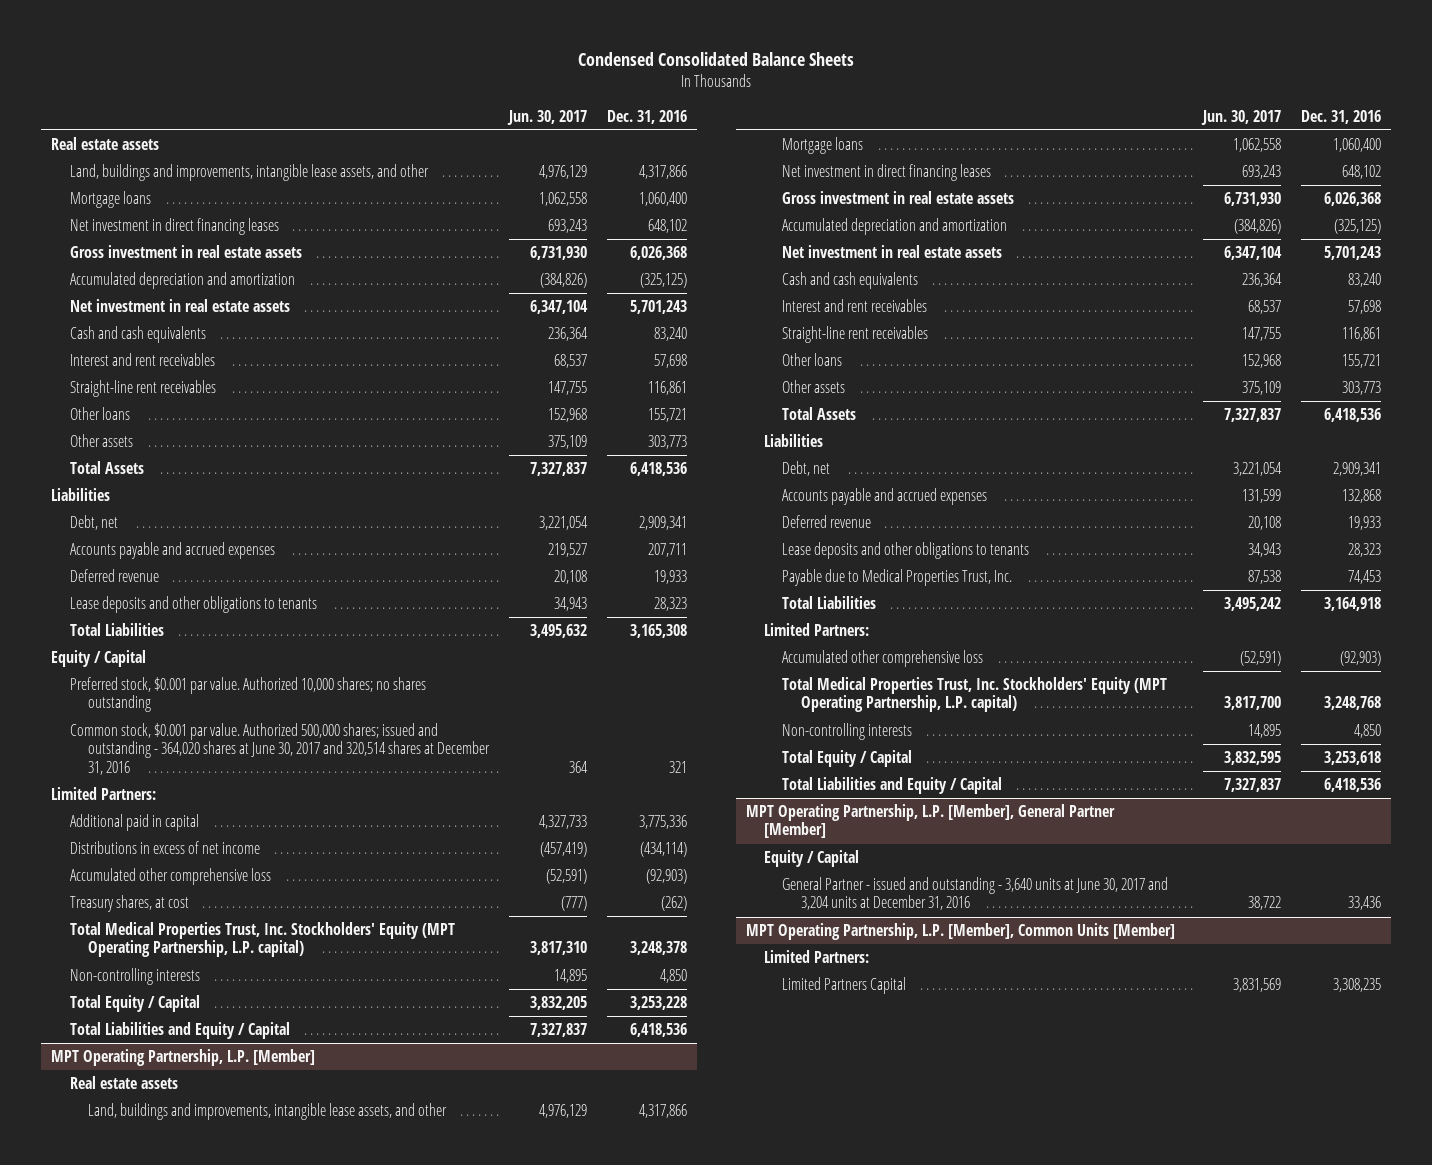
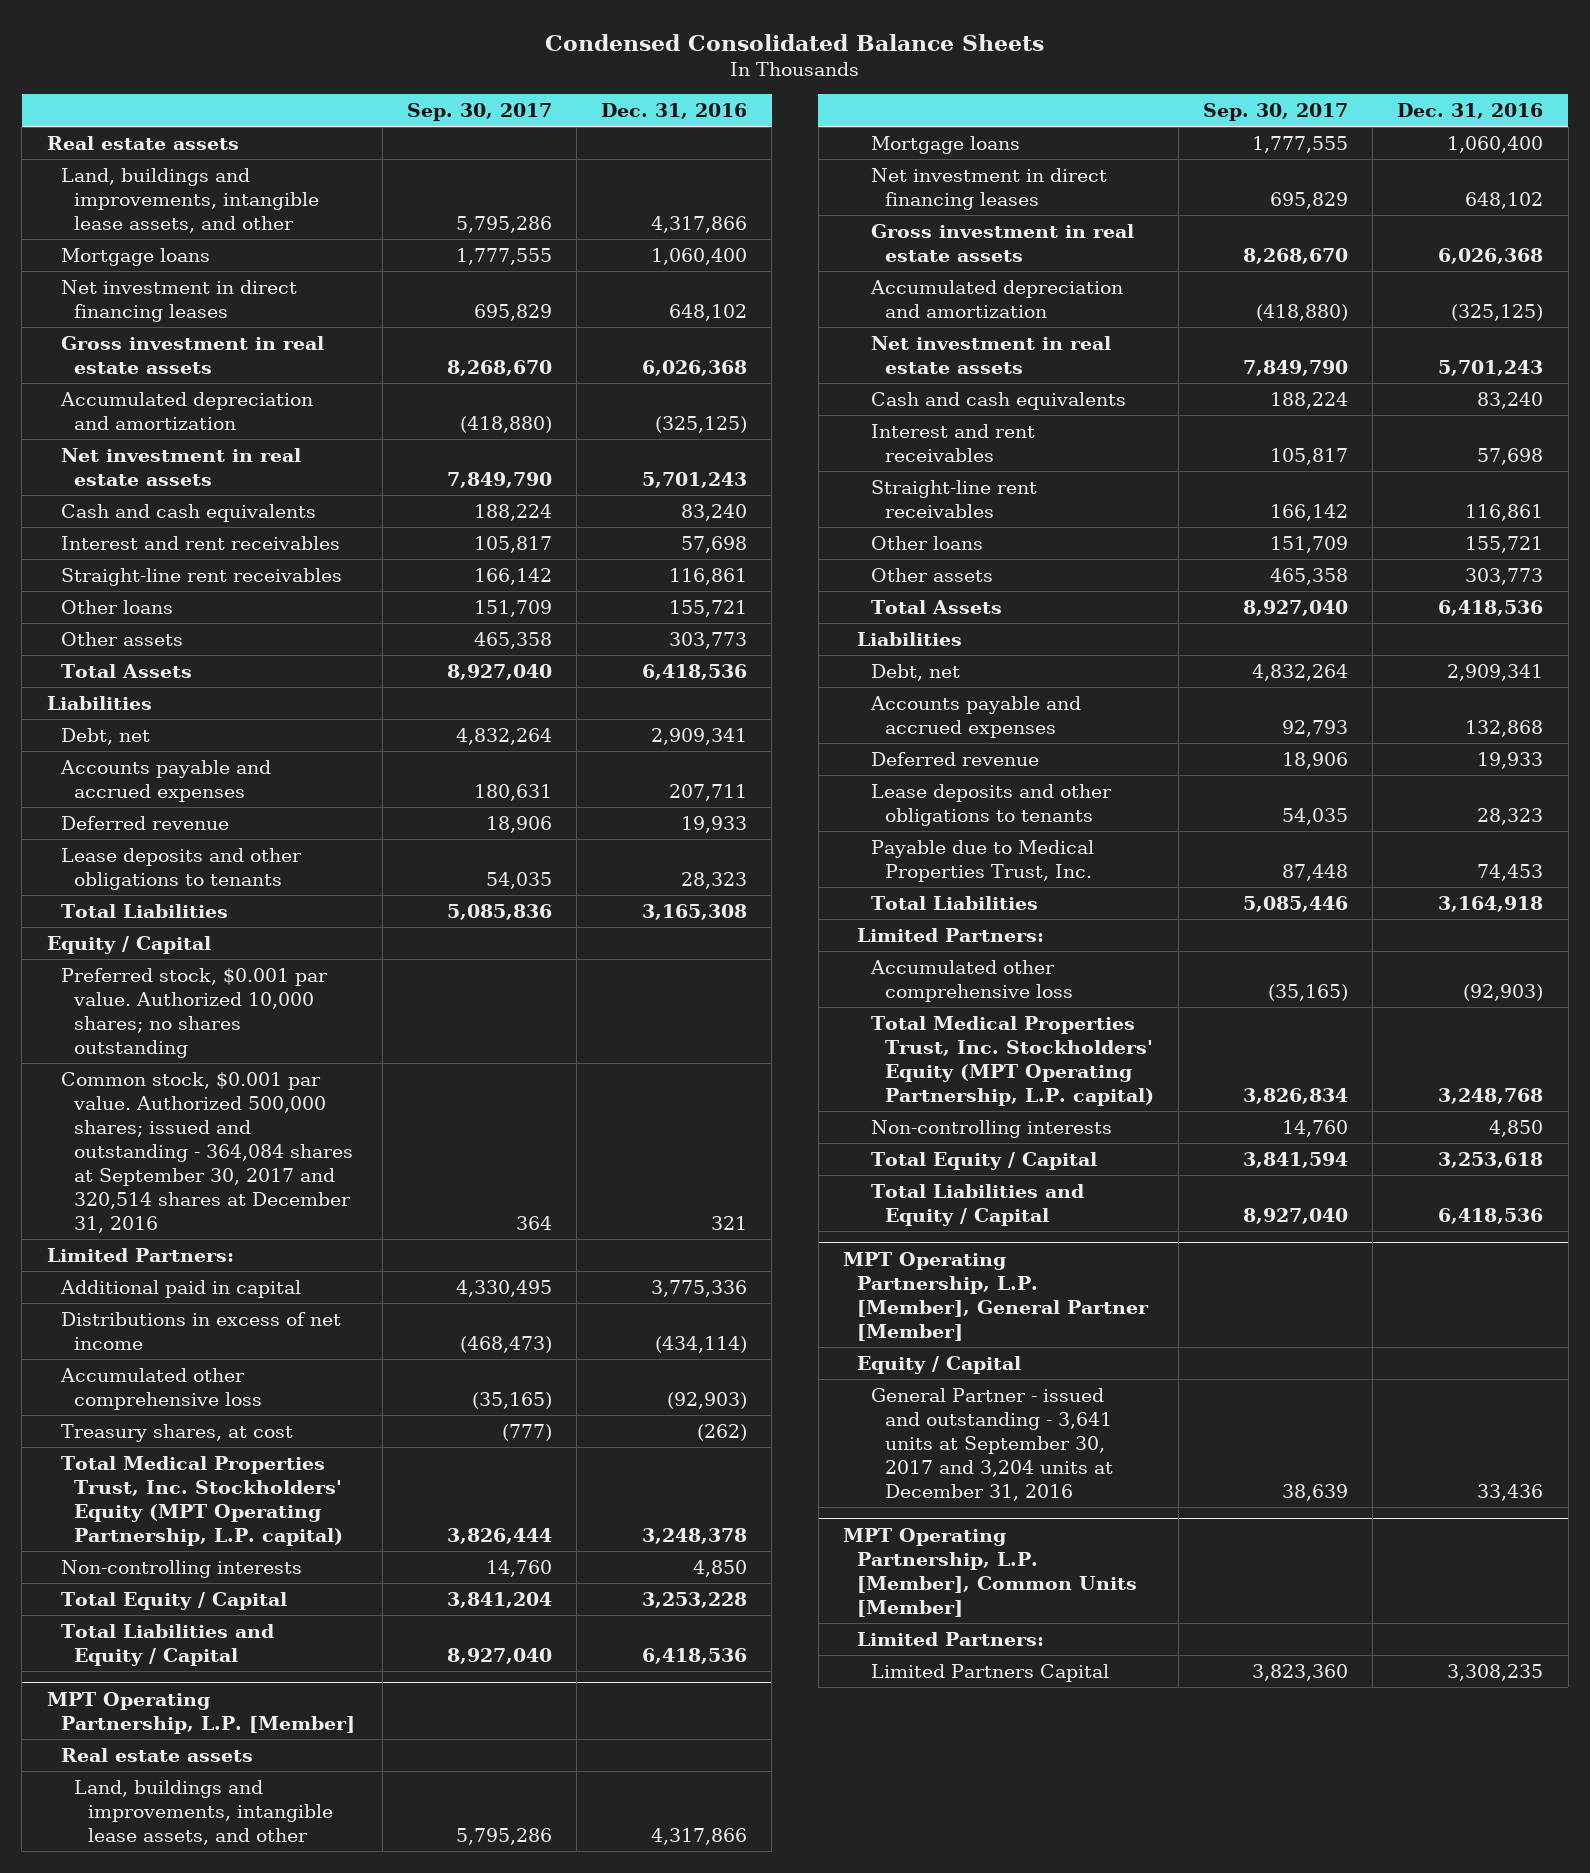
[506,109,587,125] Jun. 30, 2017 -> none
none -> [406,102,552,121] Sep. 30, 2017
[69,723,490,775] Common stock, $0.001 par value. Authorized 500,000 shares; issued and outstanding - 364,020 shares at June 30, 2017 and 320,514 shares at December 31, 2016 -> [60,1071,354,1233] Common stock, $0.001 par value. Authorized 500,000 shares; issued and outstanding - 364,084 shares at September 30, 2017 and 320,514 shares at December 31, 2016
[782,877,1169,911] General Partner - issued and outstanding - 3,640 units at June 30, 2017 and 3,204 units at December 31, 2016 -> [870,1387,1113,1501] General Partner - issued and outstanding - 3,641 units at September 30, 2017 and 3,204 units at December 31, 2016

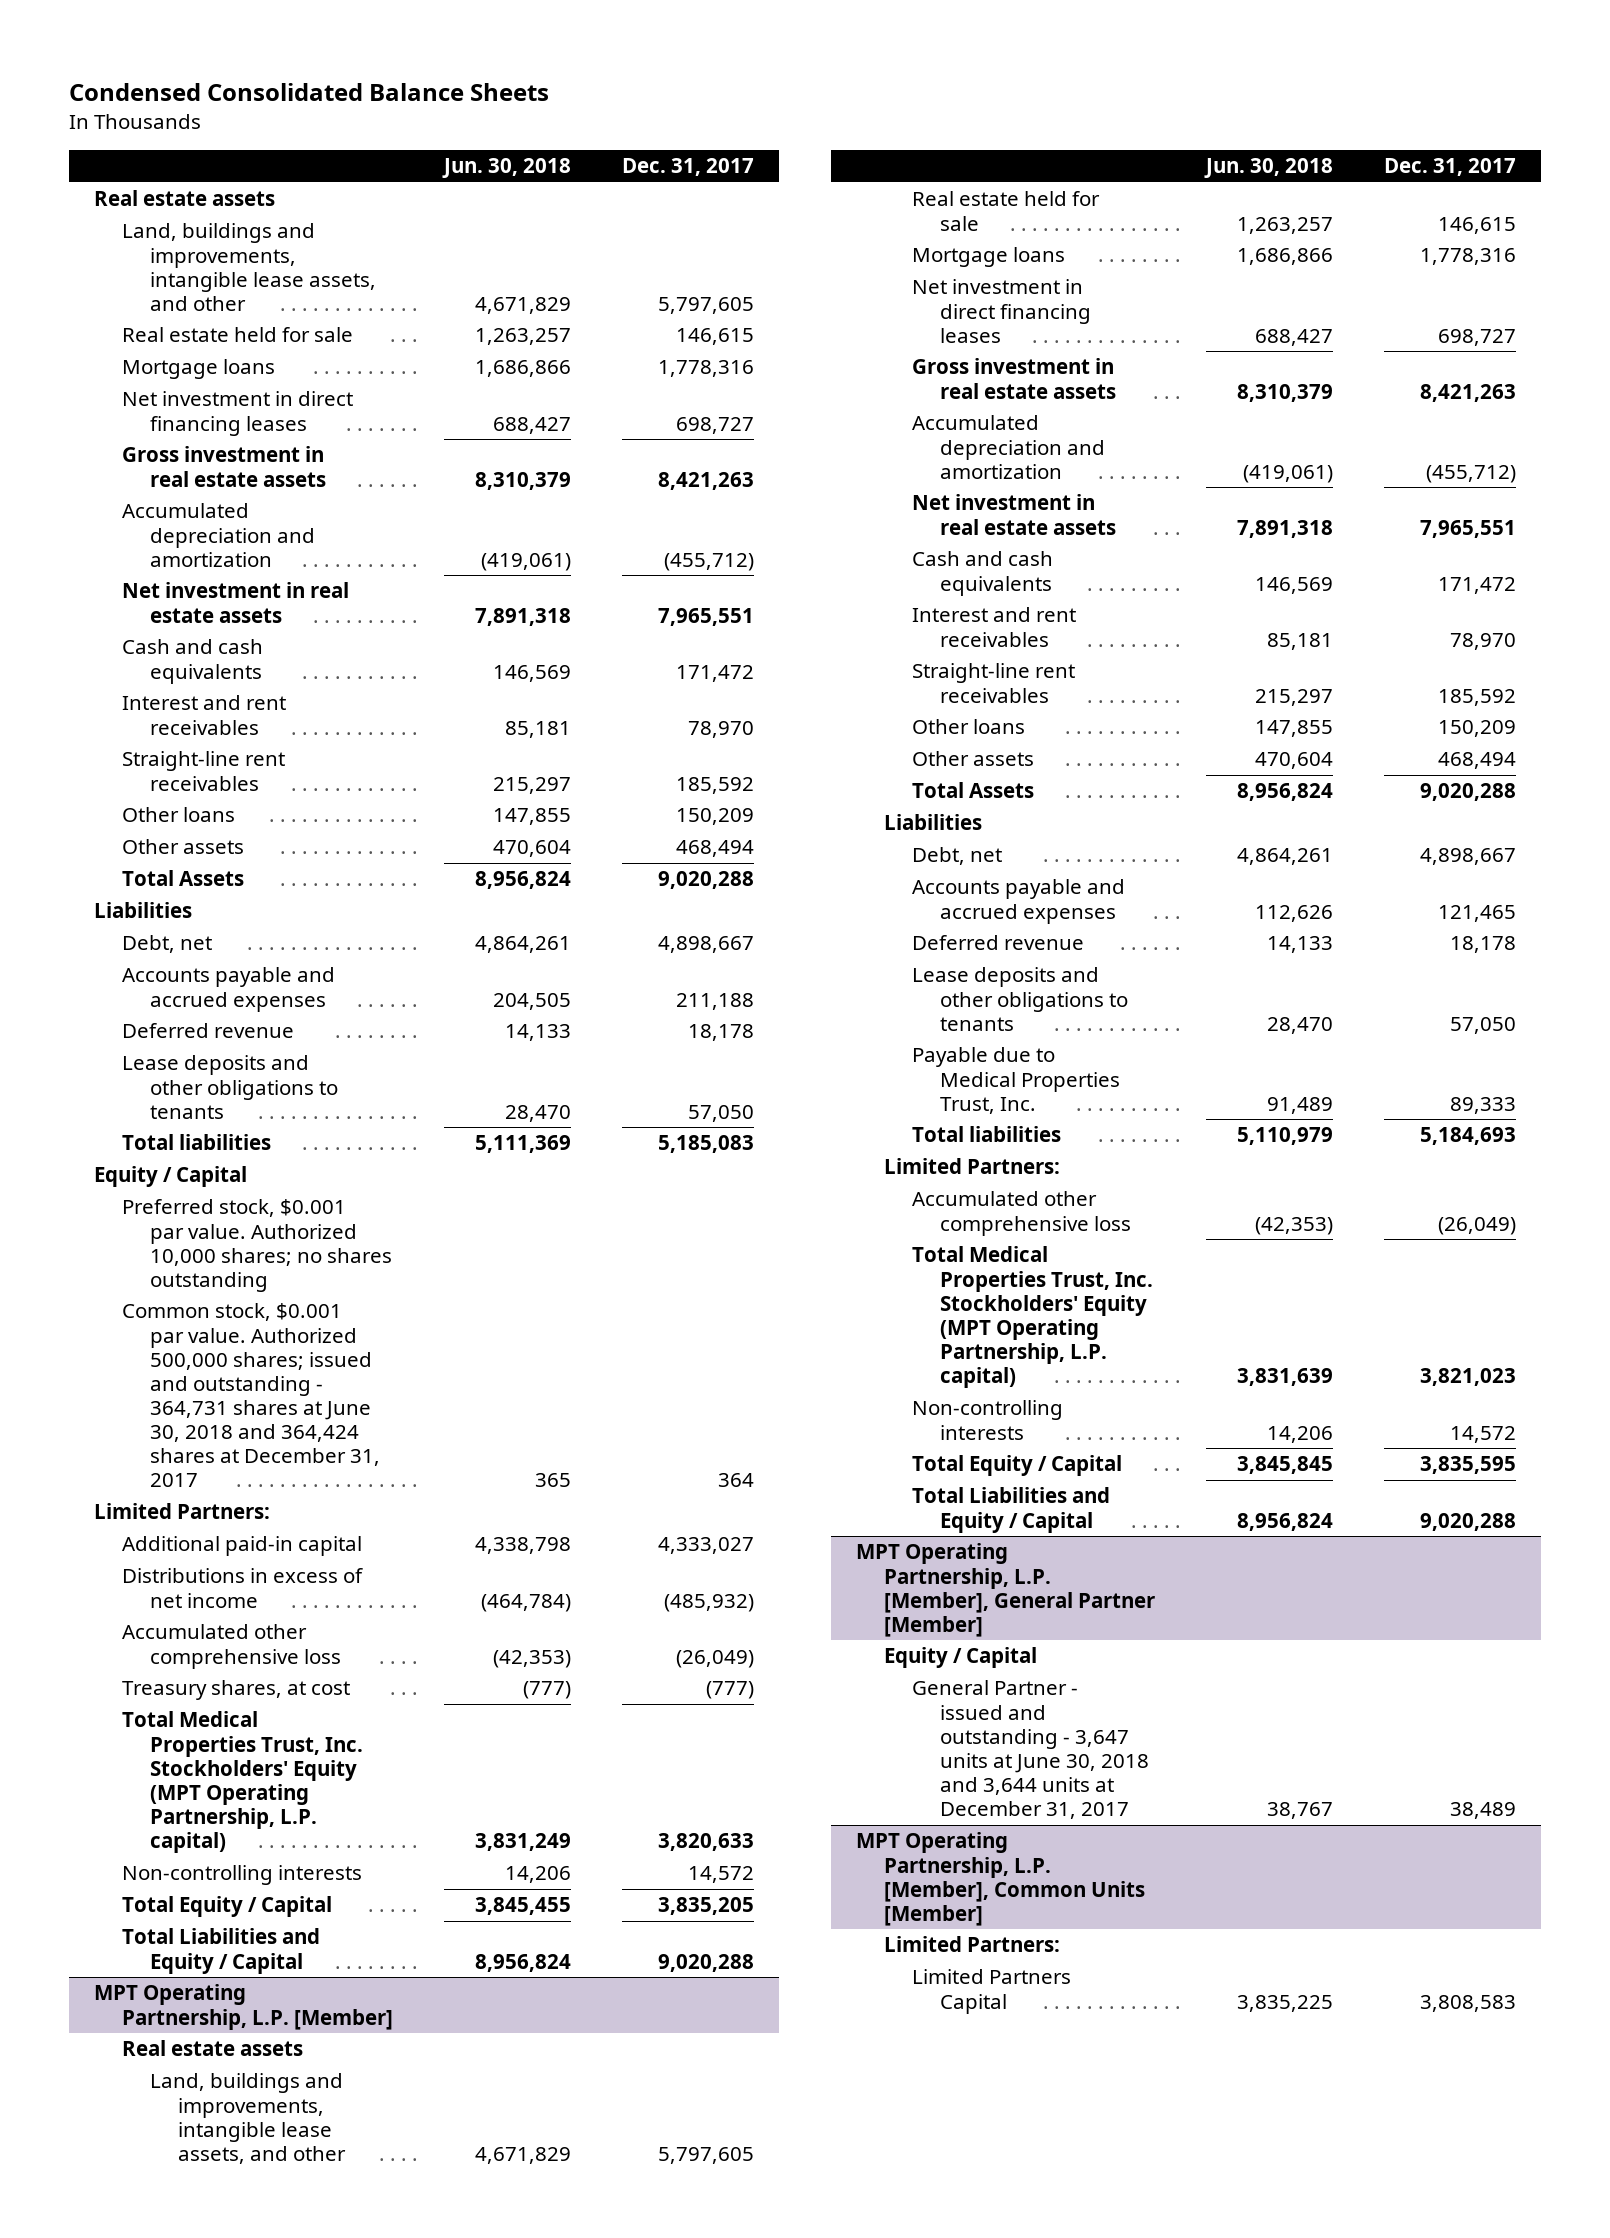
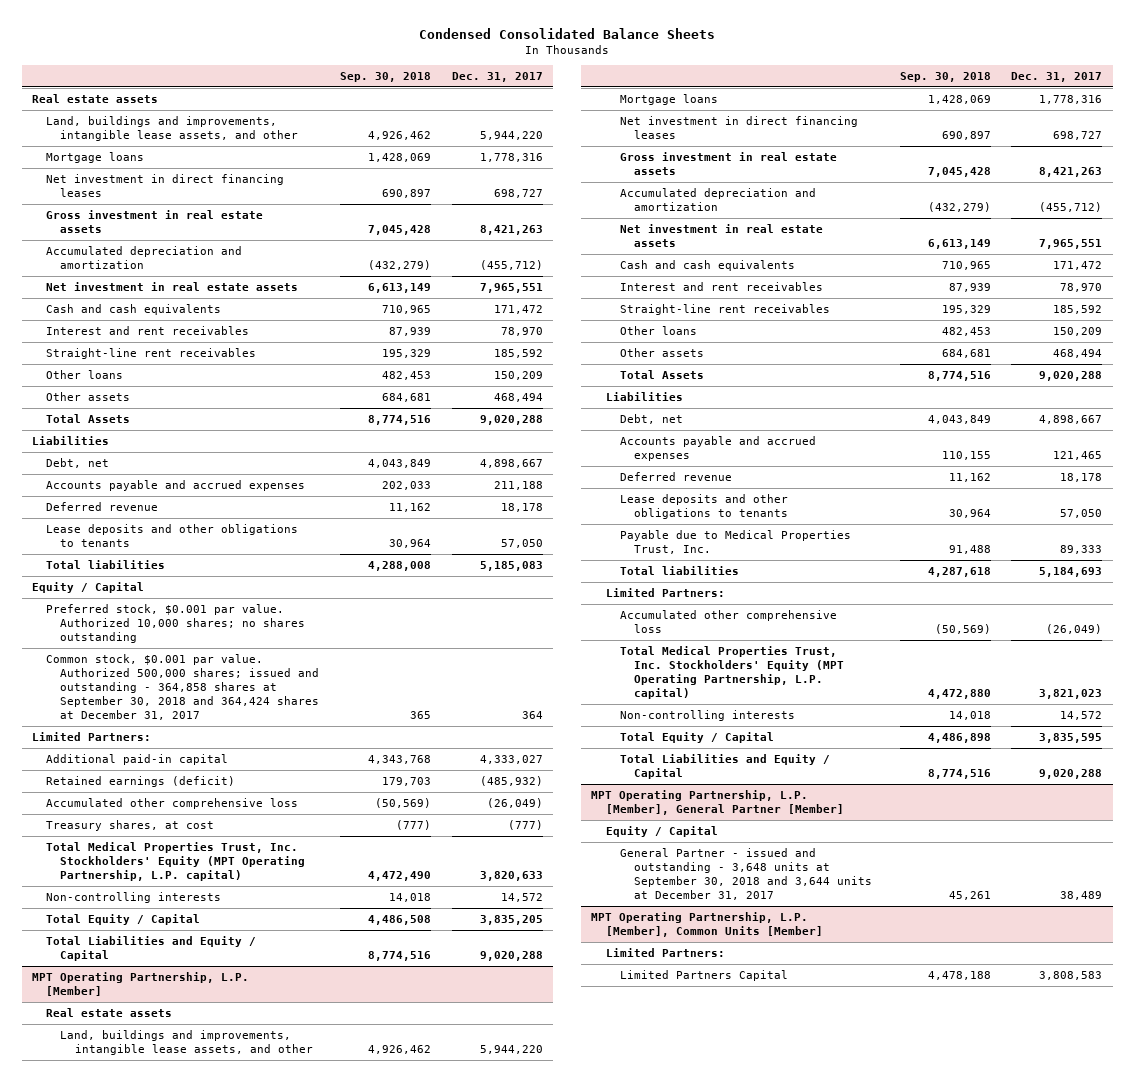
[441,158,571,179] Jun. 30, 2018 -> none
none -> [340,71,432,82] Sep. 30, 2018
[122,327,354,343] Real estate held for sale -> none
[657,296,754,314] 5,797,605 -> [479,130,543,140] 5,944,220
[122,1303,380,1488] Common stock, $0.001 par value. Authorized 500,000 shares; issued and outstanding - 364,731 shares at June 30, 2018 and 364,424 shares at December 31, 2017 -> [46,653,320,721] Common stock, $0.001 par value. Authorized 500,000 shares; issued and outstanding - 364,858 shares at September 30, 2018 and 364,424 shares at December 31, 2017
[122,1568,364,1608] Distributions in excess of net income -> [46,775,236,787] Retained earnings (deficit)
[912,191,1101,231] Real estate held for sale -> none
[657,2146,754,2164] 5,797,605 -> [479,1044,543,1054] 5,944,220
[912,1680,1149,1820] General Partner - issued and outstanding - 3,647 units at June 30, 2018 and 3,644 units at December 31, 2017 -> [619,847,873,901] General Partner - issued and outstanding - 3,648 units at September 30, 2018 and 3,644 units at December 31, 2017

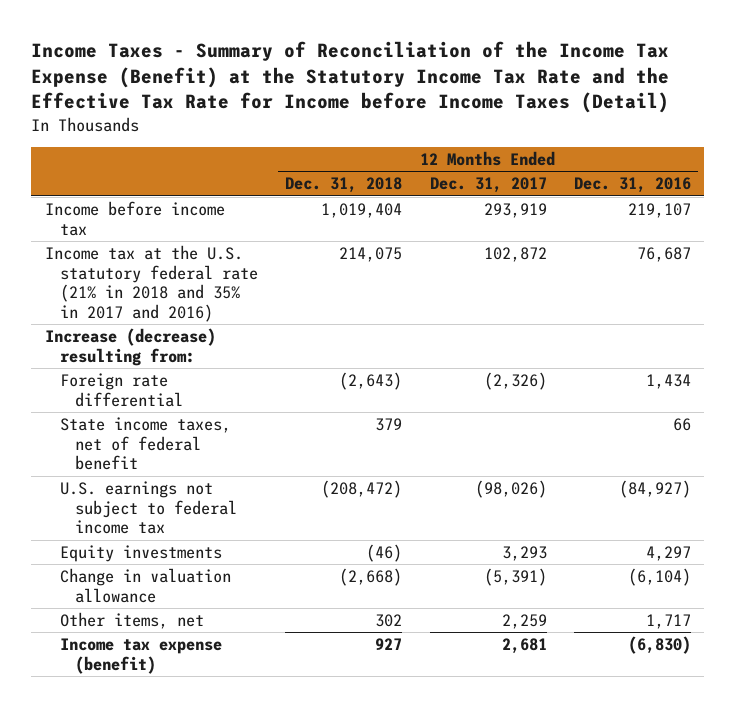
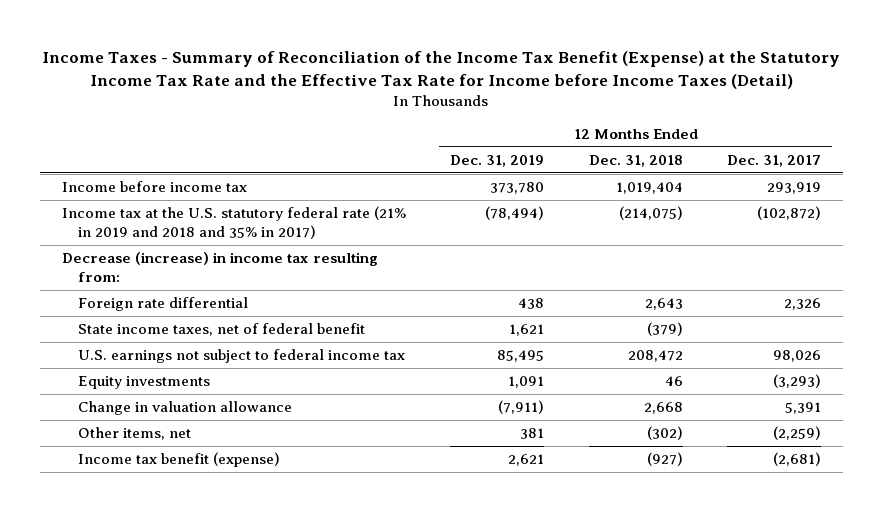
[31,41,670,114] Income Taxes - Summary of Reconciliation of the Income Tax Expense (Benefit) at the Statutory Income Tax Rate and the Effective Tax Rate for Income before Income Taxes (Detail) -> [42,51,841,90] Income Taxes - Summary of Reconciliation of the Income Tax Benefit (Expense) at the Statutory Income Tax Rate and the Effective Tax Rate for Income before Income Taxes (Detail)
[573,177,691,194] Dec. 31, 2016 -> none
none -> [450,155,545,168] Dec. 31, 2019
[44,244,258,323] Income tax at the U.S. statutory federal rate (21% in 2018 and 35% in 2017 and 2016) -> [62,206,407,240] Income tax at the U.S. statutory federal rate (21% in 2019 and 2018 and 35% in 2017)
[339,246,403,262] 214,075 -> [618,206,683,221] (214,075)
[483,246,547,262] 102,872 -> [756,206,821,221] (102,872)
[44,327,216,366] Increase (decrease) resulting from: -> [62,252,379,283] Decrease (increase) in income tax resulting from:
[339,371,403,390] (2,643) -> [644,298,683,311] 2,643
[483,371,547,390] (2,326) -> [783,298,821,311] 2,326
[375,417,403,431] 379 -> [646,322,683,337] (379)
[321,479,403,498] (208,472) -> [627,350,683,363] 208,472
[474,479,547,498] (98,026) -> [772,350,821,363] 98,026
[366,543,403,562] (46) -> [664,376,683,387] 46
[501,545,547,561] 3,293 -> [772,374,821,389] (3,293)
[339,567,403,586] (2,668) -> [643,402,683,415] 2,668
[483,567,547,586] (5,391) -> [784,402,821,415] 5,391
[375,613,403,627] 302 -> [646,426,683,441] (302)
[501,613,547,629] 2,259 -> [772,426,821,441] (2,259)
[59,637,222,674] Income tax expense (benefit) -> [77,452,280,468] Income tax benefit (expense)
[375,637,403,650] 927 -> [646,452,683,467] (927)
[501,637,547,654] 2,681 -> [772,452,821,467] (2,681)

